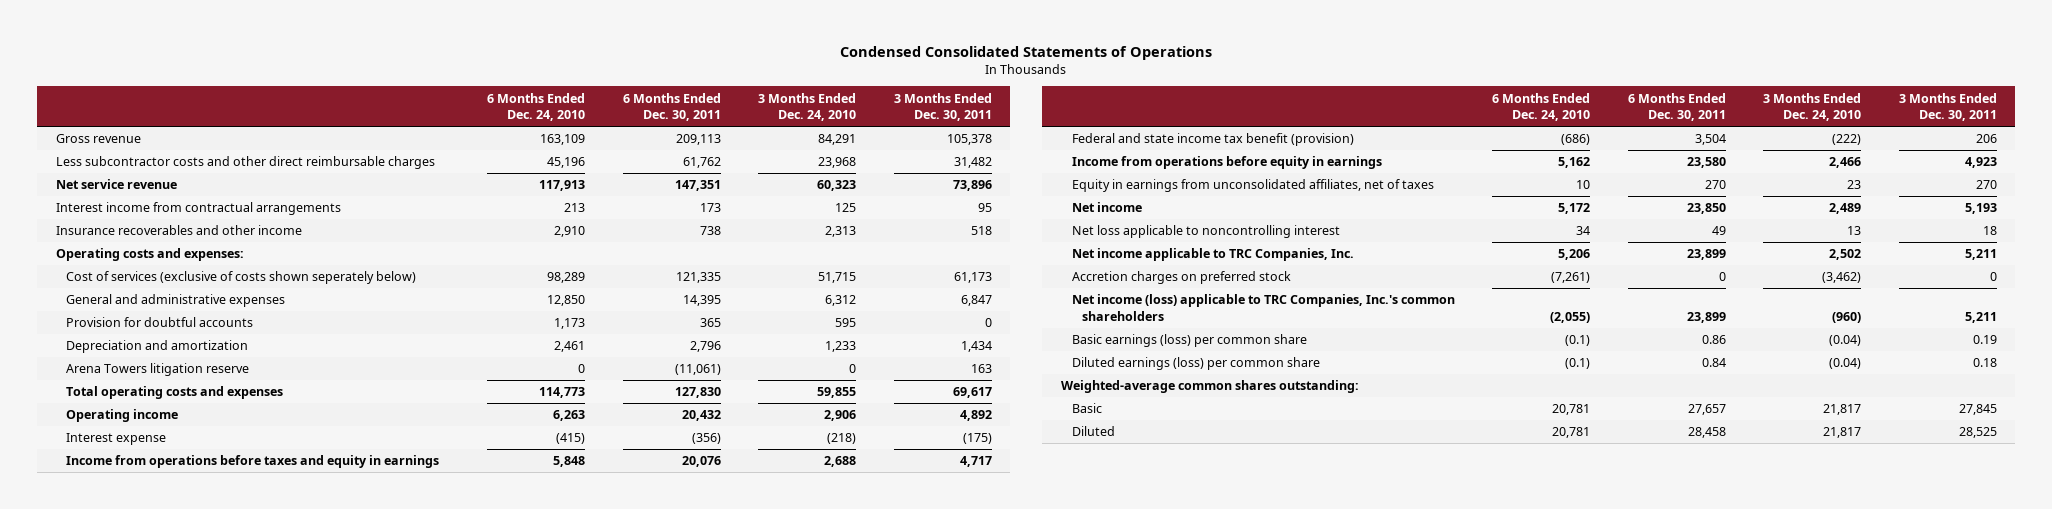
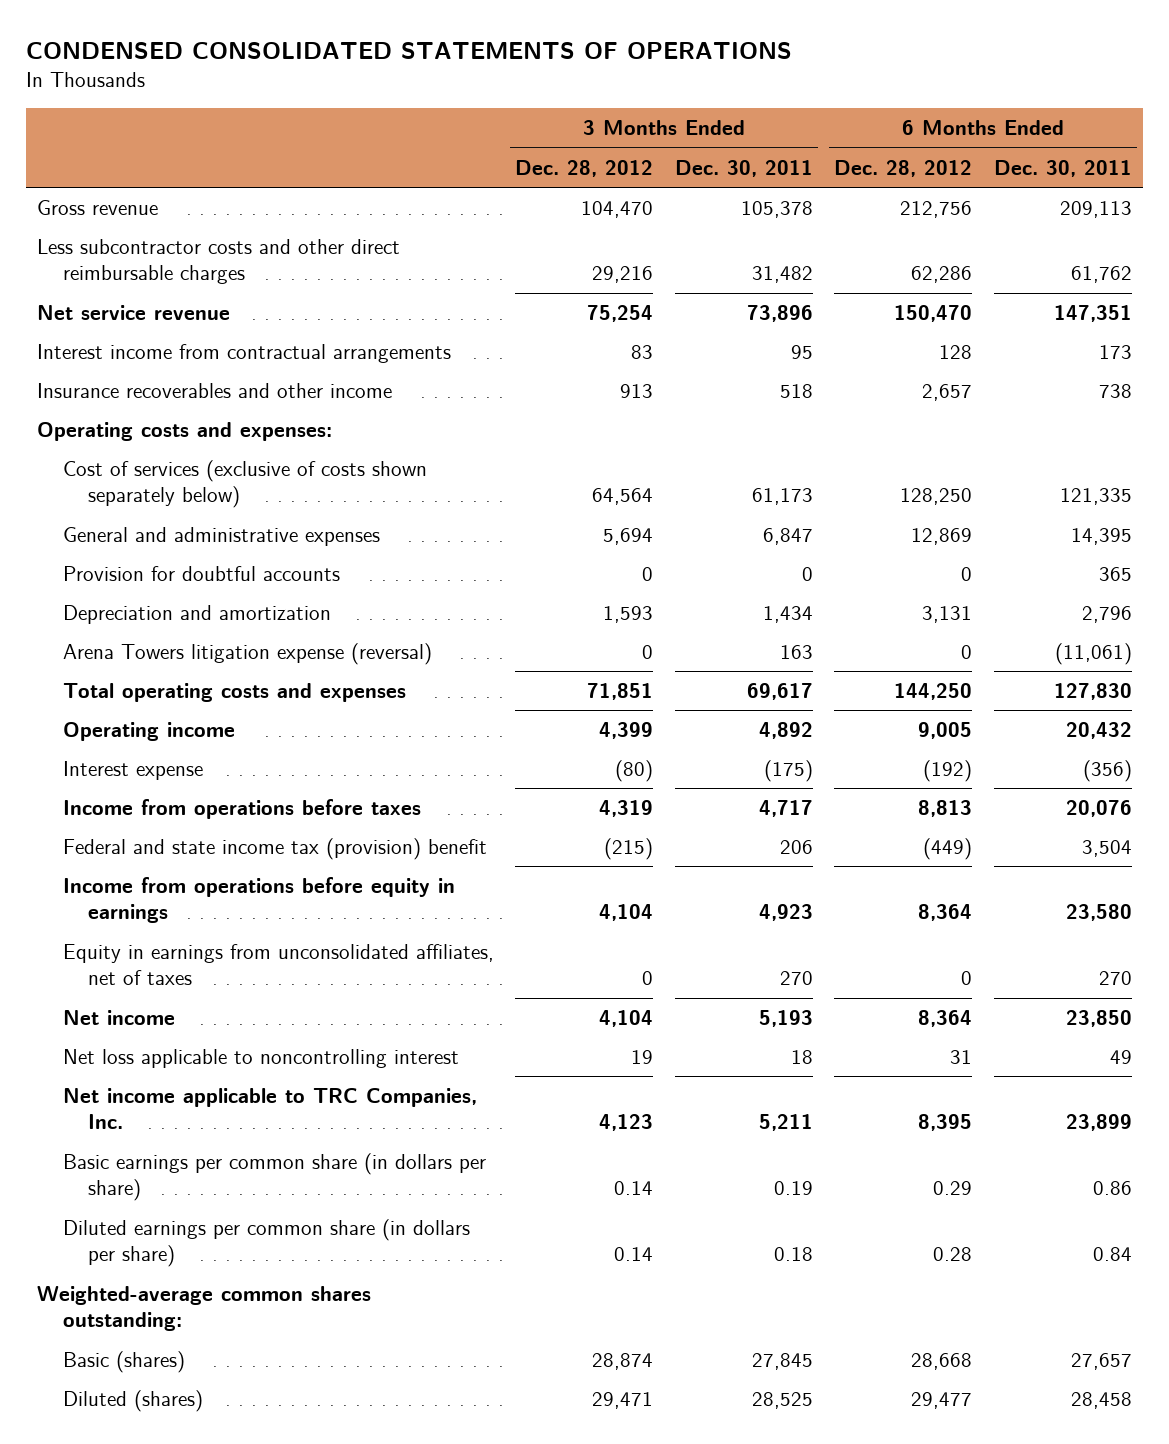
[840,45,1213,60] Condensed Consolidated Statements of Operations -> [26,41,793,59] CONDENSED CONSOLIDATED STATEMENTS OF OPERATIONS
[486,92,585,121] 6 Months Ended Dec. 24, 2010 -> none
[758,92,857,121] 3 Months Ended Dec. 24, 2010 -> none
none -> [515,159,654,177] Dec. 28, 2012
none -> [834,159,973,177] Dec. 28, 2012
[66,271,417,285] Cost of services (exclusive of costs shown seperately below) -> [62,460,427,509] Cost of services (exclusive of costs shown separately below)
[66,363,250,377] Arena Towers litigation reserve -> [62,643,432,666] Arena Towers litigation expense (reversal)
[66,455,440,469] Income from operations before taxes and equity in earnings -> [62,799,421,820] Income from operations before taxes
[1071,133,1354,147] Federal and state income tax benefit (provision) -> [62,838,487,861] Federal and state income tax (provision) benefit
[1071,271,1291,285] Accretion charges on preferred stock -> none
[1071,294,1455,321] Net income (loss) applicable to TRC Companies, Inc.'s common shareholders -> none
[1071,334,1307,348] Basic earnings (loss) per common share -> [62,1153,486,1202] Basic earnings per common share (in dollars per share)
[1071,357,1320,371] Diluted earnings (loss) per common share -> [62,1219,470,1268] Diluted earnings per common share (in dollars per share)
[1071,403,1102,414] Basic -> [62,1351,185,1374] Basic (shares)
[1071,426,1115,437] Diluted -> [62,1390,203,1413] Diluted (shares)

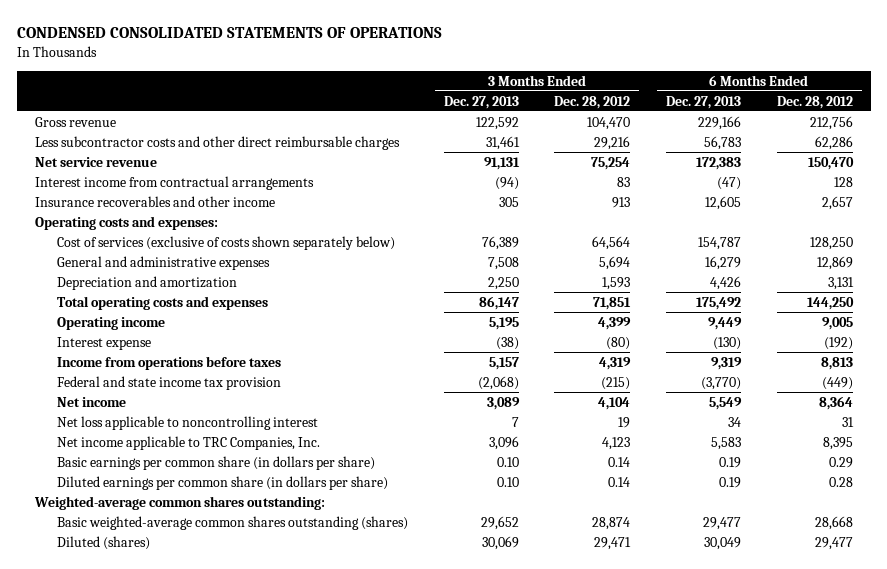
[674,159,813,177] Dec. 30, 2011 -> none
[993,159,1132,177] Dec. 30, 2011 -> none
none -> [443,95,519,109] Dec. 27, 2013
none -> [666,95,742,109] Dec. 27, 2013
[62,566,340,582] Provision for doubtful accounts -> none
[62,643,432,666] Arena Towers litigation expense (reversal) -> none
[62,877,455,924] Income from operations before equity in earnings -> none
[62,944,494,986] Equity in earnings from unconsolidated affiliates, net of taxes -> none
[62,838,487,861] Federal and state income tax (provision) benefit -> [56,375,281,390] Federal and state income tax provision
[62,1351,185,1374] Basic (shares) -> [56,515,408,530] Basic weighted-average common shares outstanding (shares)

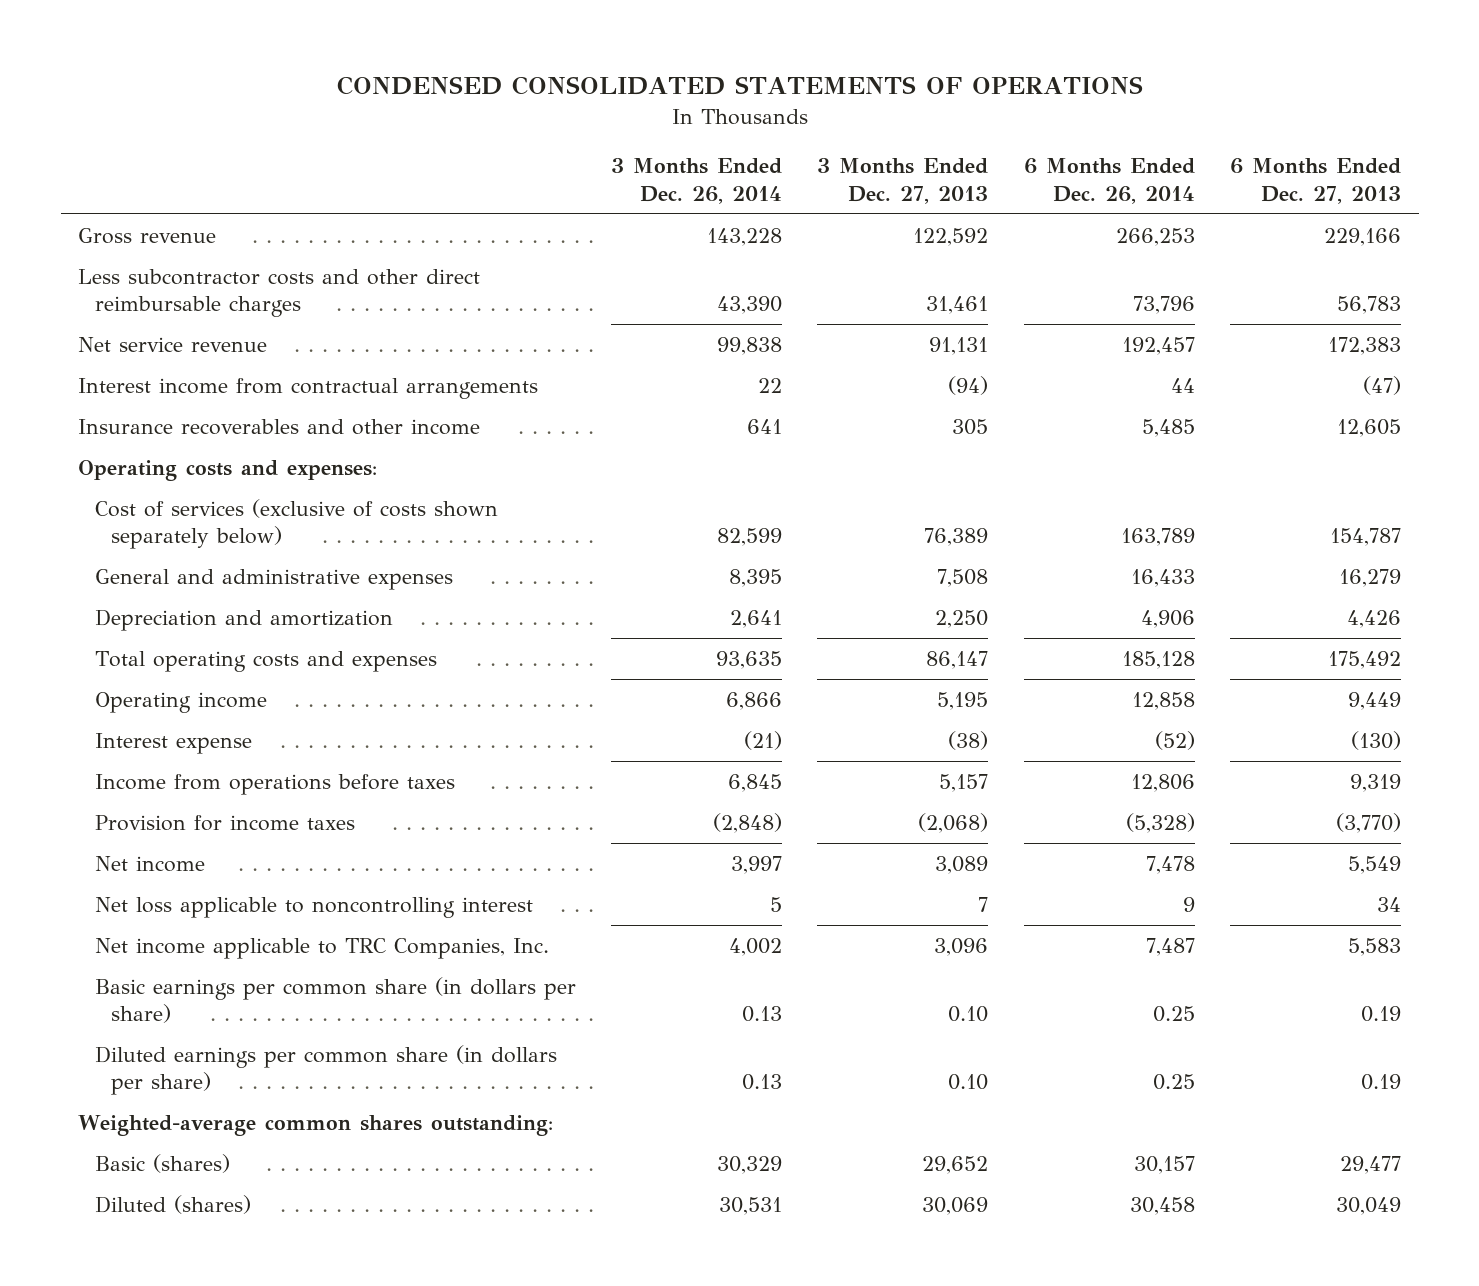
[554,95,631,109] Dec. 28, 2012 -> none
[776,95,853,109] Dec. 28, 2012 -> none
none -> [611,158,783,204] 3 Months Ended Dec. 26, 2014
none -> [1023,158,1195,204] 6 Months Ended Dec. 26, 2014
[56,375,281,390] Federal and state income tax provision -> [94,814,355,831] Provision for income taxes
[56,515,408,530] Basic weighted-average common shares outstanding (shares) -> [94,1153,230,1173] Basic (shares)

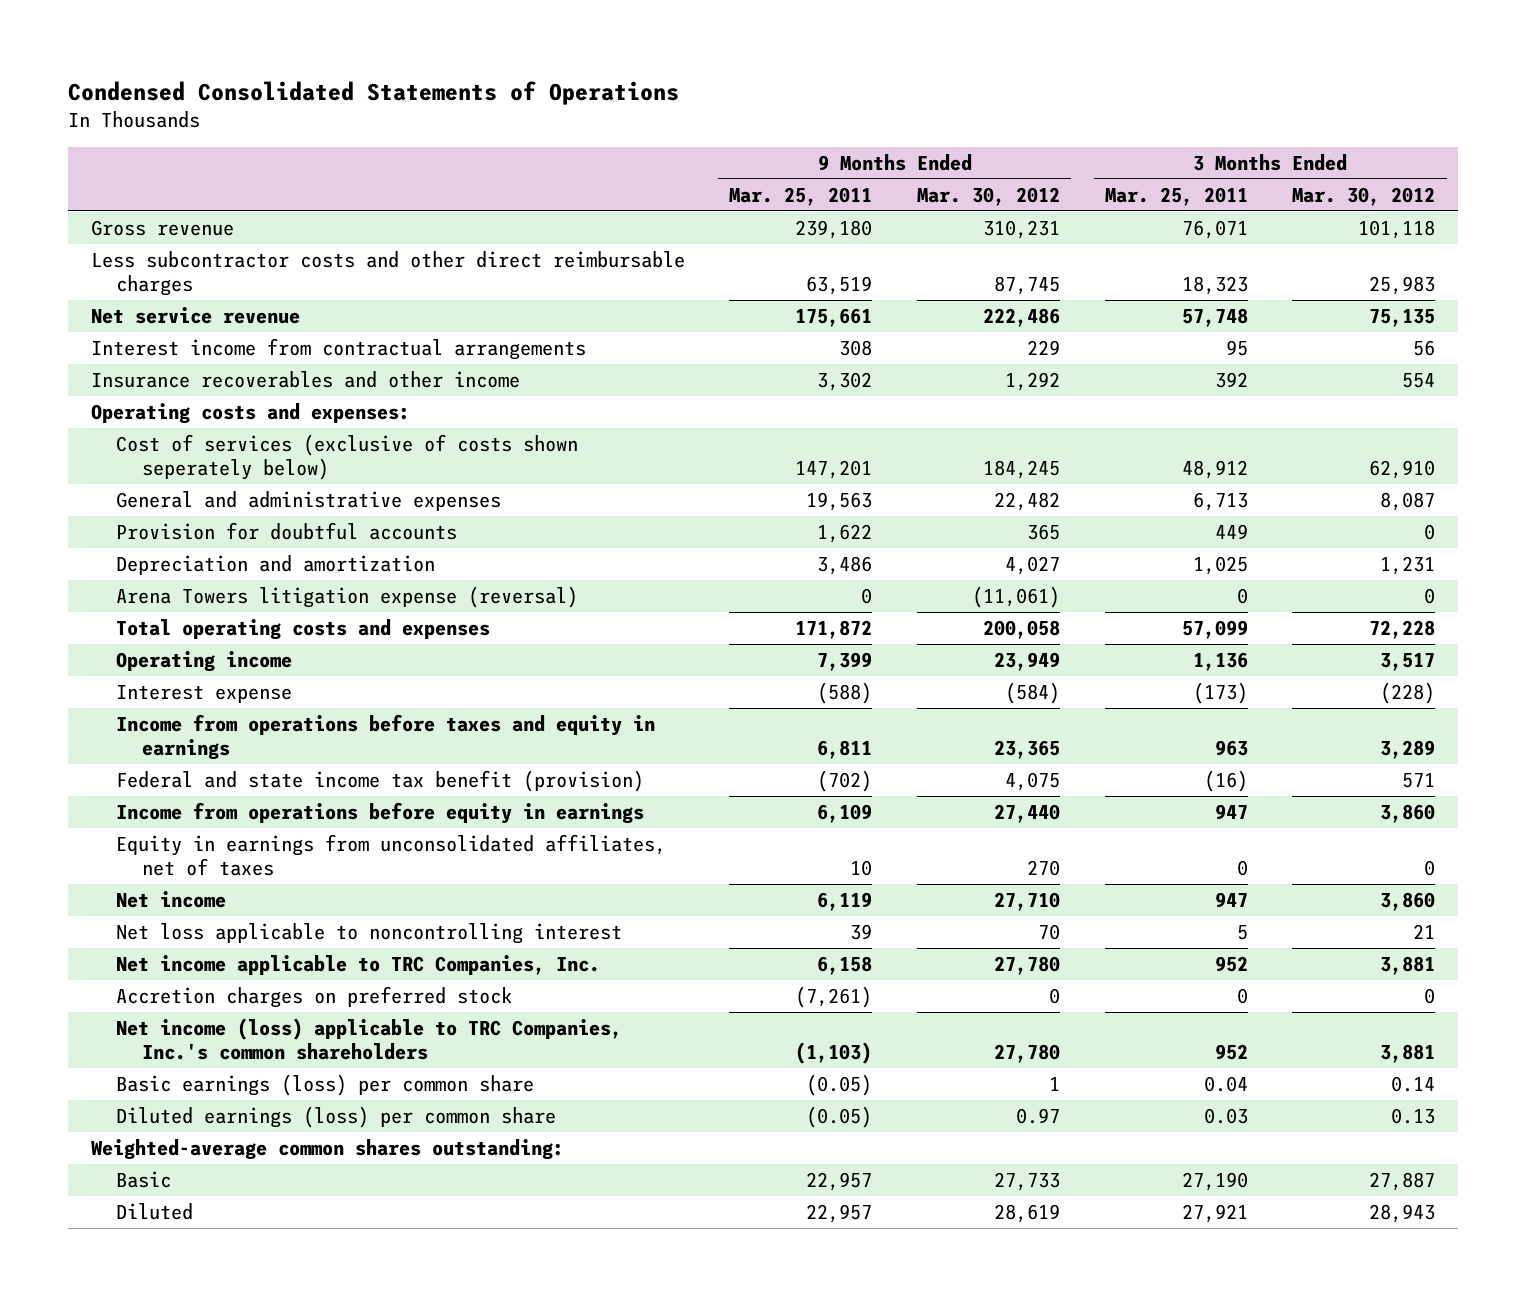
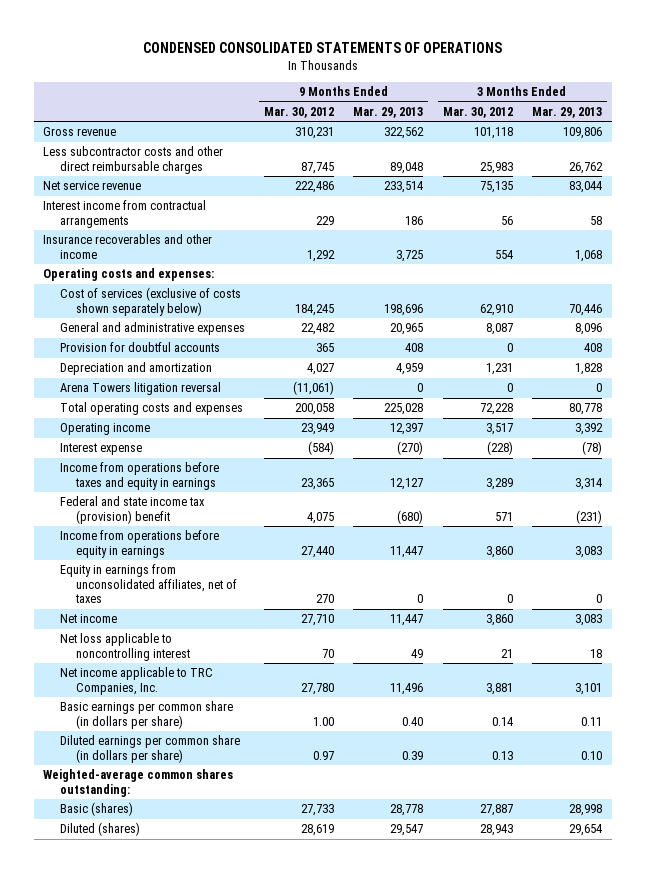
[68,80,680,105] Condensed Consolidated Statements of Operations -> [142,42,502,54] CONDENSED CONSOLIDATED STATEMENTS OF OPERATIONS
[729,186,873,206] Mar. 25, 2011 -> none
[1104,186,1248,206] Mar. 25, 2011 -> none
none -> [353,106,424,118] Mar. 29, 2013
none -> [531,106,602,118] Mar. 29, 2013
[116,433,579,481] Cost of services (exclusive of costs shown seperately below) -> [59,287,241,316] Cost of services (exclusive of costs shown separately below)
[116,585,579,608] Arena Towers litigation expense (reversal) -> [59,382,221,396] Arena Towers litigation reversal
[116,769,645,792] Federal and state income tax benefit (provision) -> [59,496,205,524] Federal and state income tax (provision) benefit
[116,985,513,1008] Accretion charges on preferred stock -> none
[116,1017,623,1061] Net income (loss) applicable to TRC Companies, Inc.'s common shareholders -> none
[116,1073,535,1096] Basic earnings (loss) per common share -> [59,701,233,729] Basic earnings per common share (in dollars per share)
[1049,1076,1061,1091] 1 -> [313,716,335,726] 1.00
[116,1105,557,1128] Diluted earnings (loss) per common share -> [59,735,240,763] Diluted earnings per common share (in dollars per share)
[116,1170,172,1188] Basic -> [59,802,133,817] Basic (shares)
[116,1202,194,1220] Diluted -> [59,822,140,837] Diluted (shares)

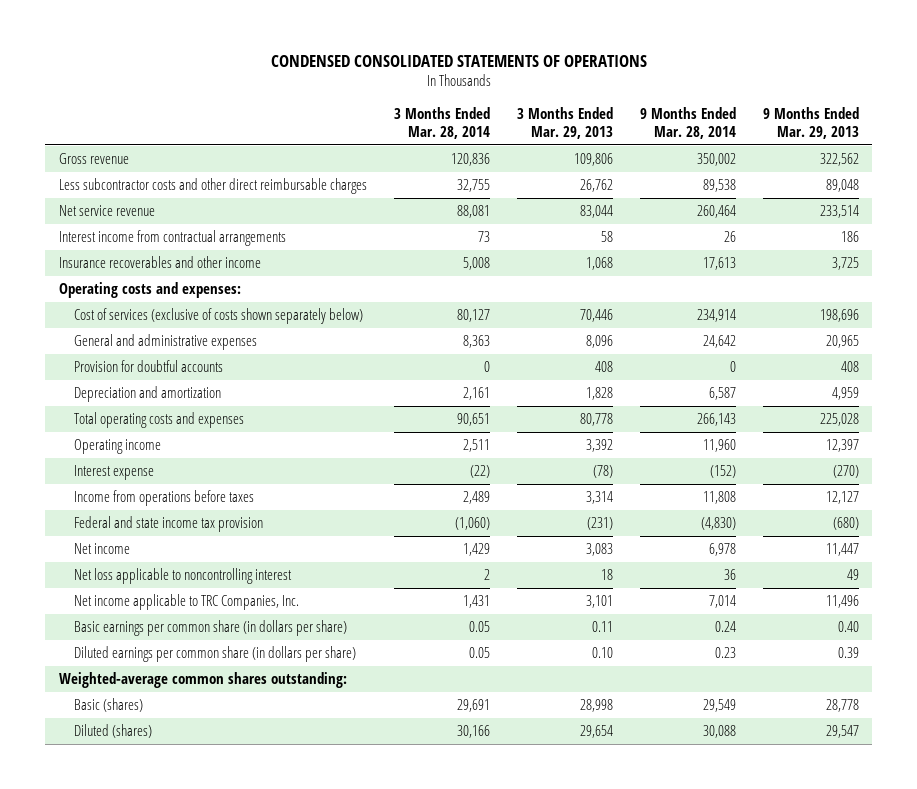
[264,106,335,118] Mar. 30, 2012 -> none
[442,106,513,118] Mar. 30, 2012 -> none
none -> [393,106,490,139] 3 Months Ended Mar. 28, 2014
none -> [639,106,736,139] 9 Months Ended Mar. 28, 2014
[59,382,221,396] Arena Towers litigation reversal -> none
[59,530,219,558] Income from operations before equity in earnings -> none
[59,564,238,604] Equity in earnings from unconsolidated affiliates, net of taxes -> none
[59,462,219,490] Income from operations before taxes and equity in earnings -> [74,489,255,506] Income from operations before taxes
[59,496,205,524] Federal and state income tax (provision) benefit -> [74,515,264,532] Federal and state income tax provision

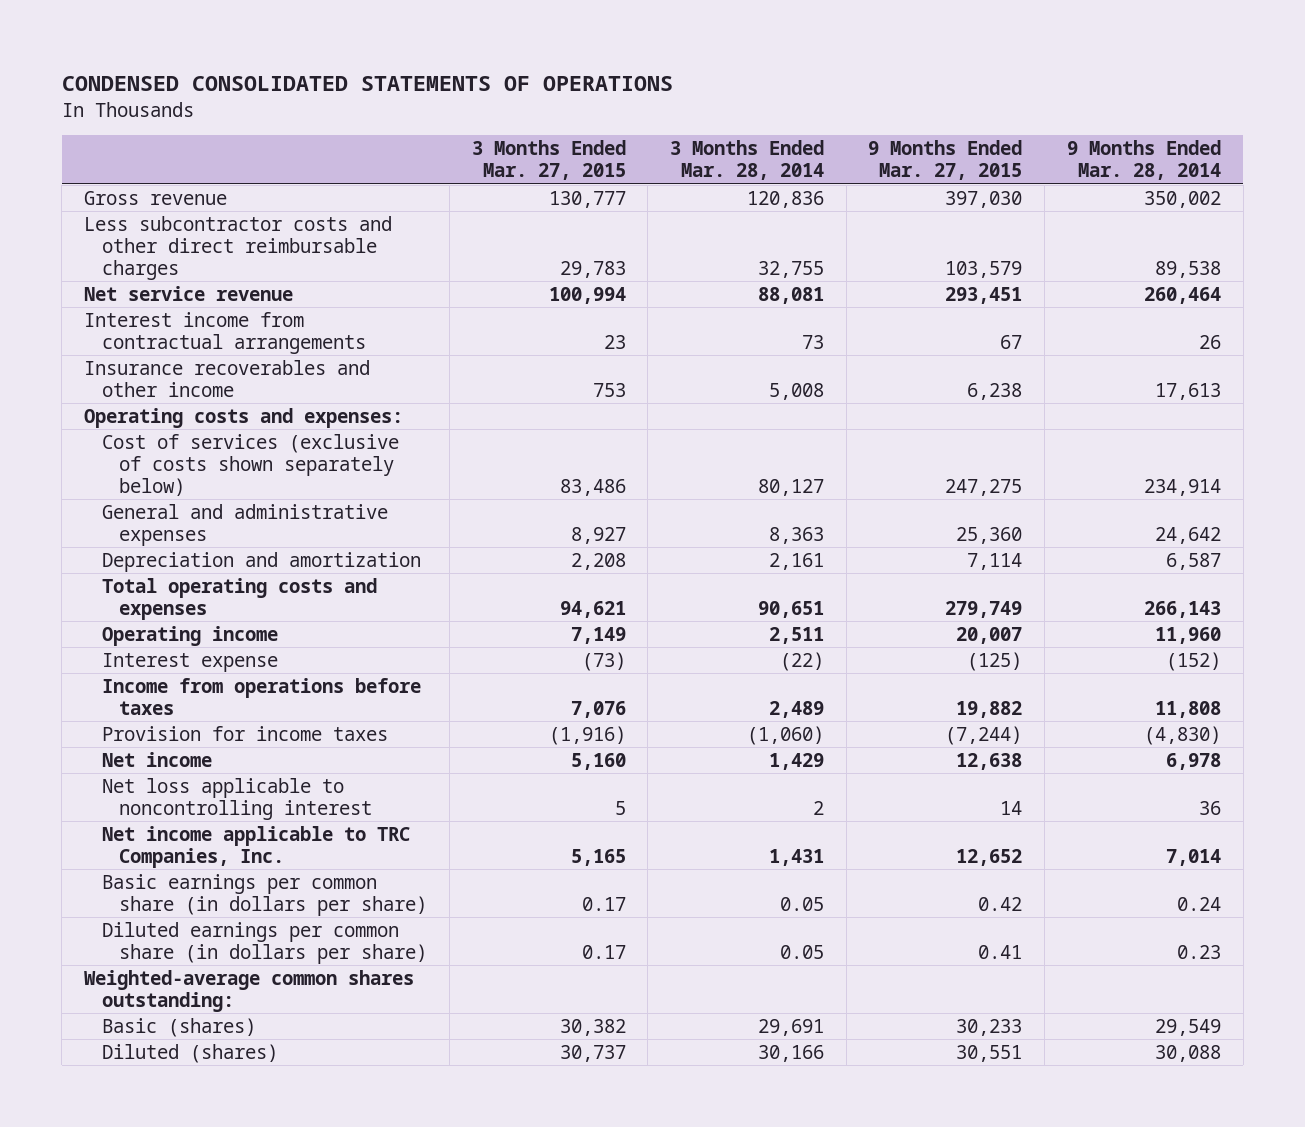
[516,106,613,139] 3 Months Ended Mar. 29, 2013 -> none
[762,106,859,139] 9 Months Ended Mar. 29, 2013 -> none
none -> [471,140,626,181] 3 Months Ended Mar. 27, 2015
none -> [868,140,1023,181] 9 Months Ended Mar. 27, 2015
[74,359,224,372] Provision for doubtful accounts -> none
[74,515,264,532] Federal and state income tax provision -> [101,726,388,742] Provision for income taxes

